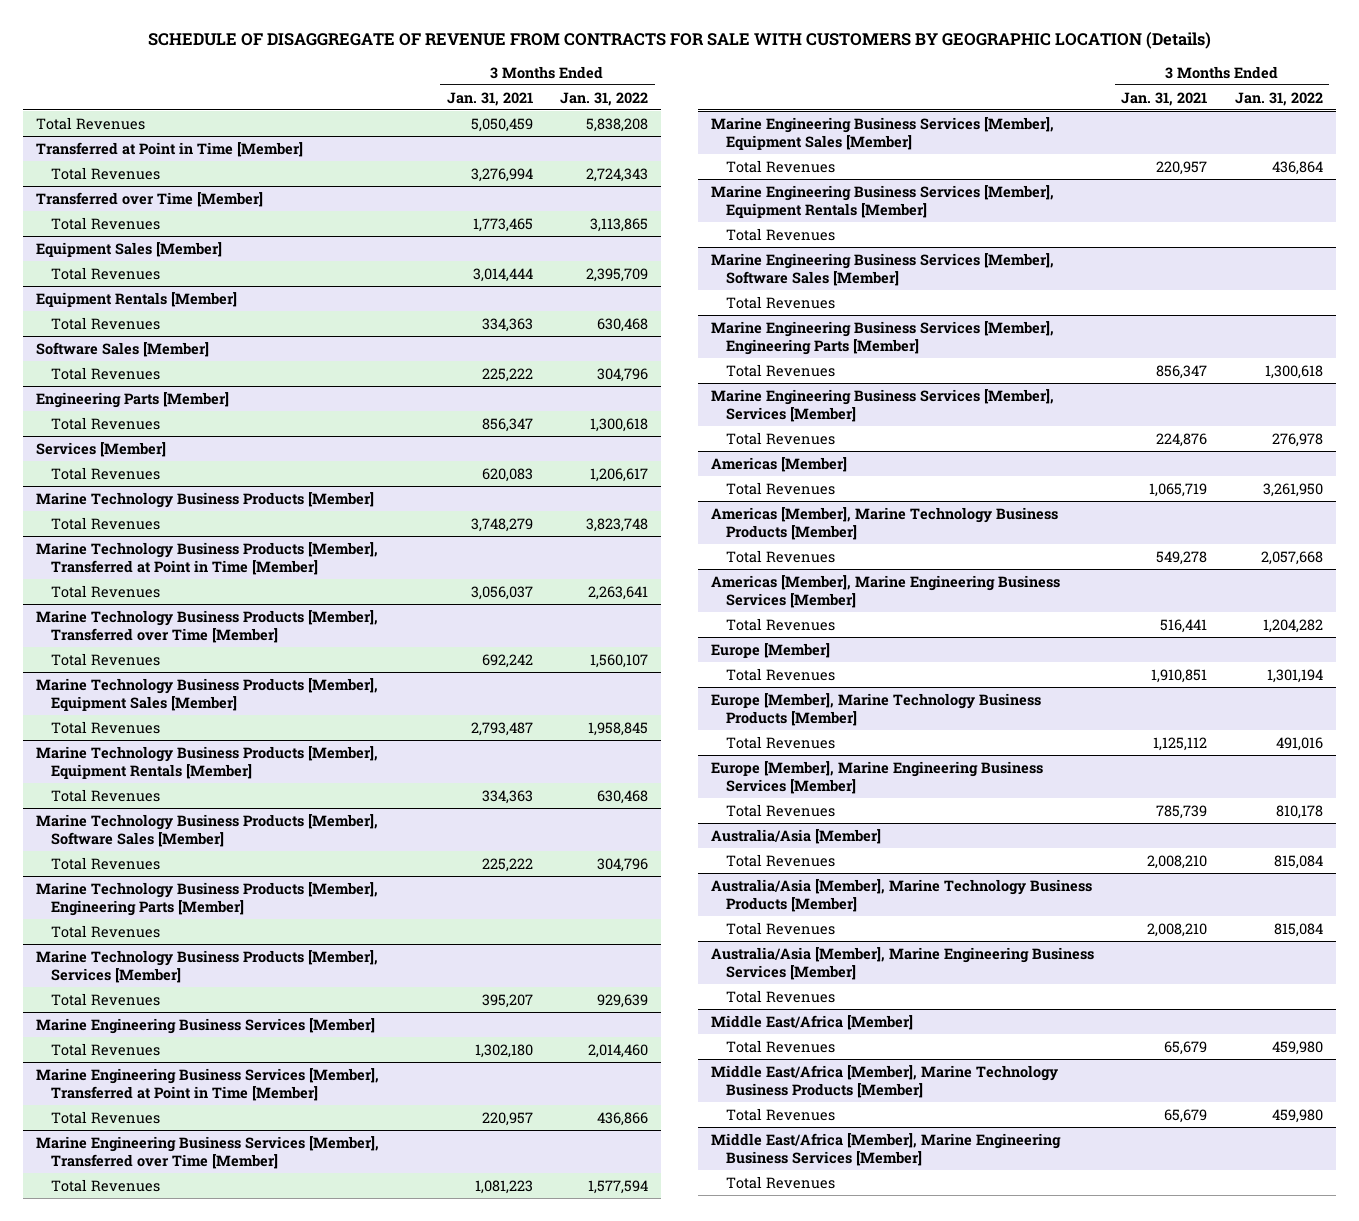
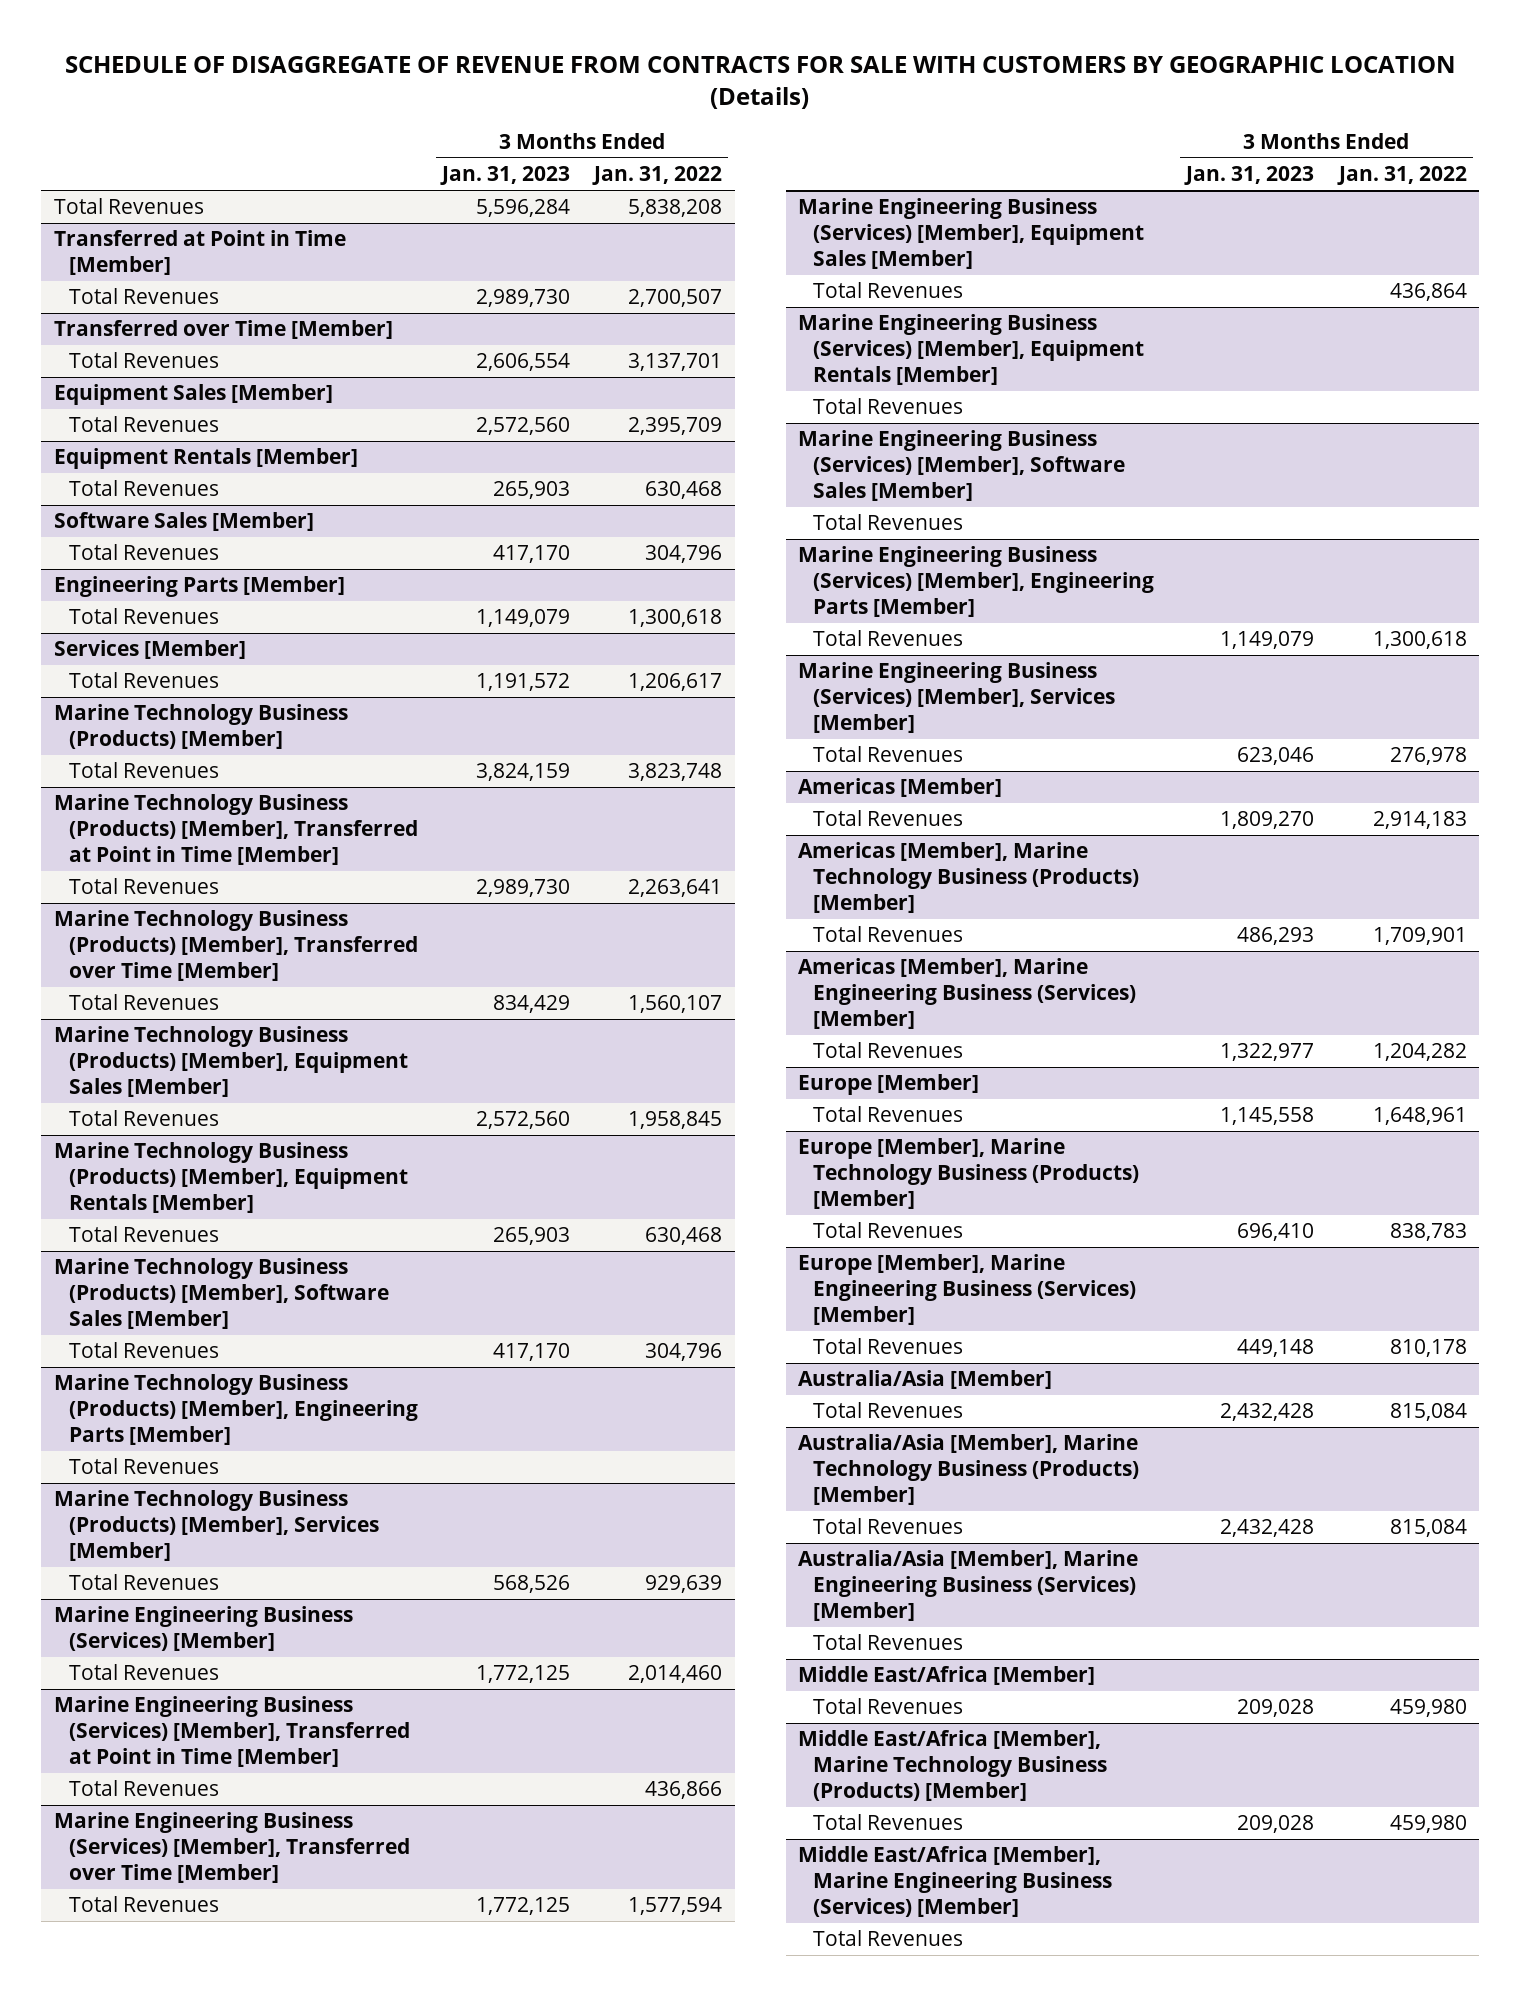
[446,91,533,106] Jan. 31, 2021 -> none
none -> [440,166,571,186] Jan. 31, 2023
[585,167,648,182] 2,724,343 -> [628,289,723,308] 2,700,507
[589,217,648,232] 3,113,865 -> [628,353,723,372] 3,137,701
[36,491,375,508] Marine Technology Business Products [Member] -> [53,704,348,750] Marine Technology Business (Products) [Member]
[36,541,379,575] Marine Technology Business Products [Member], Transferred at Point in Time [Member] -> [53,794,419,865] Marine Technology Business (Products) [Member], Transferred at Point in Time [Member]
[36,609,379,643] Marine Technology Business Products [Member], Transferred over Time [Member] -> [53,910,419,981] Marine Technology Business (Products) [Member], Transferred over Time [Member]
[36,677,379,711] Marine Technology Business Products [Member], Equipment Sales [Member] -> [53,1026,409,1097] Marine Technology Business (Products) [Member], Equipment Sales [Member]
[36,745,379,779] Marine Technology Business Products [Member], Equipment Rentals [Member] -> [53,1142,409,1213] Marine Technology Business (Products) [Member], Equipment Rentals [Member]
[36,813,379,847] Marine Technology Business Products [Member], Software Sales [Member] -> [53,1258,390,1329] Marine Technology Business (Products) [Member], Software Sales [Member]
[36,881,379,916] Marine Technology Business Products [Member], Engineering Parts [Member] -> [53,1374,419,1445] Marine Technology Business (Products) [Member], Engineering Parts [Member]
[36,949,379,983] Marine Technology Business Products [Member], Services [Member] -> [53,1490,380,1561] Marine Technology Business (Products) [Member], Services [Member]
[36,1017,376,1034] Marine Engineering Business Services [Member] -> [53,1606,353,1652] Marine Engineering Business (Services) [Member]
[36,1067,380,1101] Marine Engineering Business Services [Member], Transferred at Point in Time [Member] -> [53,1696,411,1767] Marine Engineering Business (Services) [Member], Transferred at Point in Time [Member]
[36,1135,380,1169] Marine Engineering Business Services [Member], Transferred over Time [Member] -> [53,1812,411,1883] Marine Engineering Business (Services) [Member], Transferred over Time [Member]
[711,116,1055,150] Marine Engineering Business Services [Member], Equipment Sales [Member] -> [797,198,1145,269] Marine Engineering Business (Services) [Member], Equipment Sales [Member]
[711,184,1055,218] Marine Engineering Business Services [Member], Equipment Rentals [Member] -> [797,314,1145,385] Marine Engineering Business (Services) [Member], Equipment Rentals [Member]
[711,252,1055,286] Marine Engineering Business Services [Member], Software Sales [Member] -> [797,430,1126,501] Marine Engineering Business (Services) [Member], Software Sales [Member]
[711,320,1055,355] Marine Engineering Business Services [Member], Engineering Parts [Member] -> [797,546,1155,617] Marine Engineering Business (Services) [Member], Engineering Parts [Member]
[711,388,1055,422] Marine Engineering Business Services [Member], Services [Member] -> [797,662,1116,733] Marine Engineering Business (Services) [Member], Services [Member]
[1262,482,1323,497] 3,261,950 -> [1372,811,1467,830] 2,914,183
[711,506,1059,540] Americas [Member], Marine Technology Business Products [Member] -> [797,842,1140,913] Americas [Member], Marine Technology Business (Products) [Member]
[1260,550,1323,565] 2,057,668 -> [1372,927,1467,946] 1,709,901
[711,574,1061,608] Americas [Member], Marine Engineering Business Services [Member] -> [797,958,1137,1029] Americas [Member], Marine Engineering Business (Services) [Member]
[1266,668,1323,683] 1,301,194 -> [1372,1107,1467,1126] 1,648,961
[711,692,1042,726] Europe [Member], Marine Technology Business Products [Member] -> [797,1138,1140,1209] Europe [Member], Marine Technology Business (Products) [Member]
[1275,736,1323,751] 491,016 -> [1389,1223,1467,1242] 838,783
[711,760,1044,794] Europe [Member], Marine Engineering Business Services [Member] -> [797,1254,1137,1325] Europe [Member], Marine Engineering Business (Services) [Member]
[711,878,1093,912] Australia/Asia [Member], Marine Technology Business Products [Member] -> [797,1434,1140,1505] Australia/Asia [Member], Marine Technology Business (Products) [Member]
[711,946,1095,980] Australia/Asia [Member], Marine Engineering Business Services [Member] -> [797,1550,1138,1621] Australia/Asia [Member], Marine Engineering Business (Services) [Member]
[711,1064,1059,1098] Middle East/Africa [Member], Marine Technology Business Products [Member] -> [797,1730,1108,1801] Middle East/Africa [Member], Marine Technology Business (Products) [Member]
[711,1132,1062,1166] Middle East/Africa [Member], Marine Engineering Business Services [Member] -> [797,1846,1113,1917] Middle East/Africa [Member], Marine Engineering Business (Services) [Member]

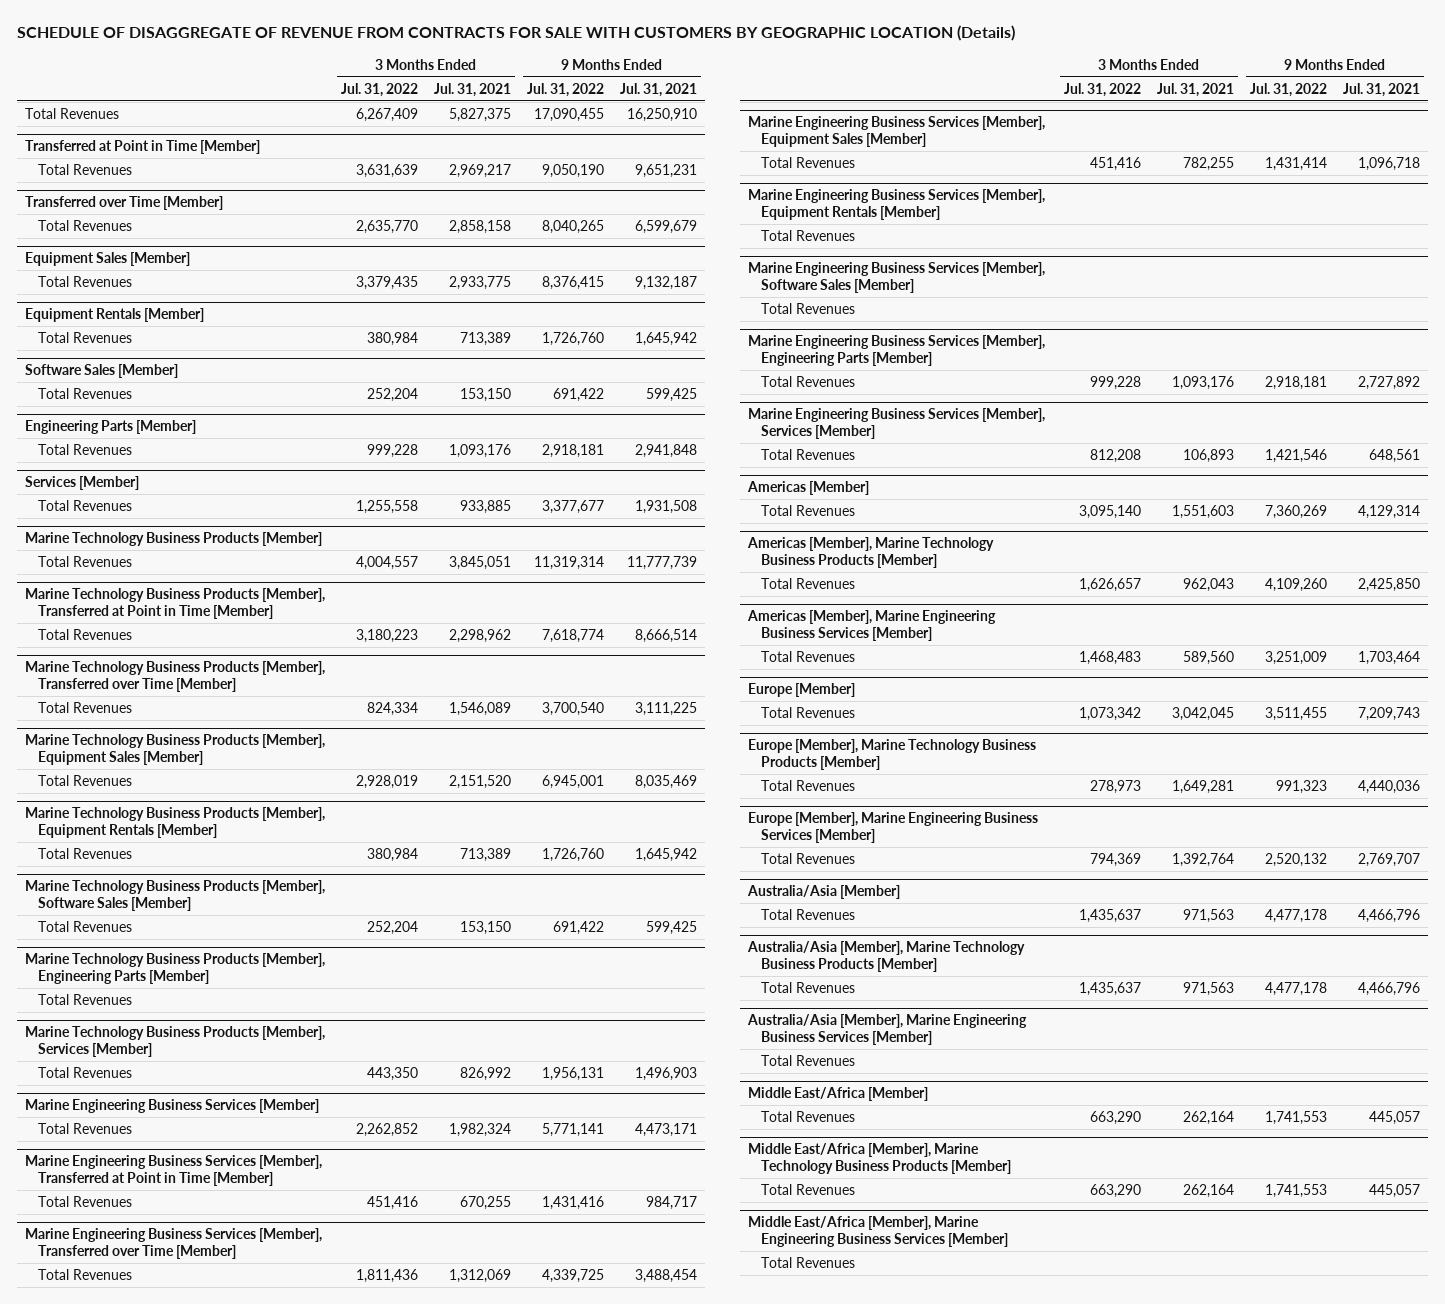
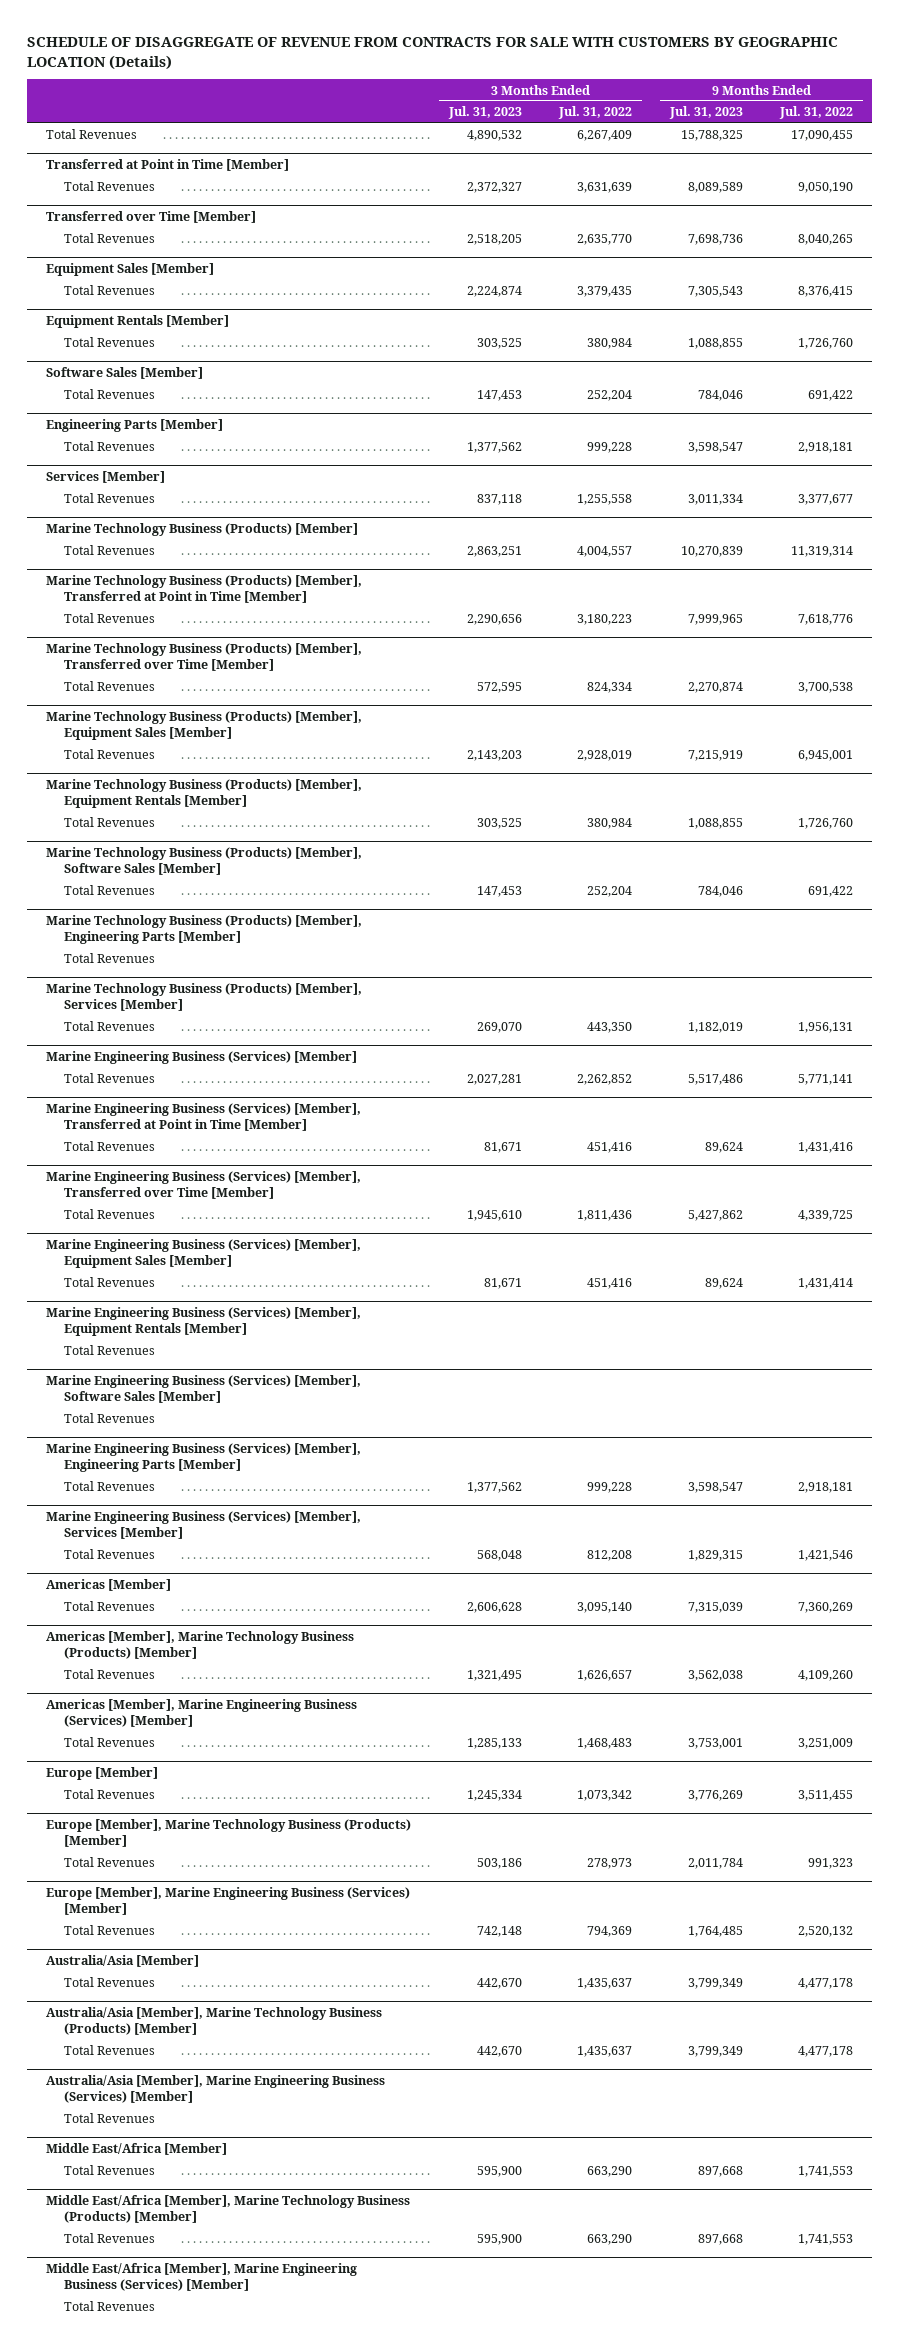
[433,82,511,97] Jul. 31, 2021 -> none
[619,82,697,97] Jul. 31, 2021 -> none
none -> [447,106,522,120] Jul. 31, 2023
none -> [668,106,743,120] Jul. 31, 2023
[24,532,322,547] Marine Technology Business Products [Member] -> [46,523,359,537] Marine Technology Business (Products) [Member]
[24,588,325,619] Marine Technology Business Products [Member], Transferred at Point in Time [Member] -> [46,575,363,604] Marine Technology Business (Products) [Member], Transferred at Point in Time [Member]
[541,629,604,644] 7,618,774 -> [798,614,854,626] 7,618,776
[24,661,325,692] Marine Technology Business Products [Member], Transferred over Time [Member] -> [46,643,363,672] Marine Technology Business (Products) [Member], Transferred over Time [Member]
[541,702,604,717] 3,700,540 -> [798,682,854,694] 3,700,538
[24,734,325,765] Marine Technology Business Products [Member], Equipment Sales [Member] -> [46,711,363,741] Marine Technology Business (Products) [Member], Equipment Sales [Member]
[24,807,325,838] Marine Technology Business Products [Member], Equipment Rentals [Member] -> [46,779,363,809] Marine Technology Business (Products) [Member], Equipment Rentals [Member]
[24,880,325,911] Marine Technology Business Products [Member], Software Sales [Member] -> [46,847,363,876] Marine Technology Business (Products) [Member], Software Sales [Member]
[24,953,325,984] Marine Technology Business Products [Member], Engineering Parts [Member] -> [46,915,363,945] Marine Technology Business (Products) [Member], Engineering Parts [Member]
[24,1026,325,1057] Marine Technology Business Products [Member], Services [Member] -> [46,983,363,1012] Marine Technology Business (Products) [Member], Services [Member]
[24,1099,319,1114] Marine Engineering Business Services [Member] -> [46,1051,358,1065] Marine Engineering Business (Services) [Member]
[24,1155,322,1186] Marine Engineering Business Services [Member], Transferred at Point in Time [Member] -> [46,1103,362,1132] Marine Engineering Business (Services) [Member], Transferred at Point in Time [Member]
[24,1228,322,1259] Marine Engineering Business Services [Member], Transferred over Time [Member] -> [46,1171,362,1200] Marine Engineering Business (Services) [Member], Transferred over Time [Member]
[748,116,1046,147] Marine Engineering Business Services [Member], Equipment Sales [Member] -> [46,1239,362,1269] Marine Engineering Business (Services) [Member], Equipment Sales [Member]
[748,189,1046,220] Marine Engineering Business Services [Member], Equipment Rentals [Member] -> [46,1307,362,1337] Marine Engineering Business (Services) [Member], Equipment Rentals [Member]
[748,262,1046,293] Marine Engineering Business Services [Member], Software Sales [Member] -> [46,1375,362,1404] Marine Engineering Business (Services) [Member], Software Sales [Member]
[748,335,1046,366] Marine Engineering Business Services [Member], Engineering Parts [Member] -> [46,1443,362,1473] Marine Engineering Business (Services) [Member], Engineering Parts [Member]
[748,408,1046,439] Marine Engineering Business Services [Member], Services [Member] -> [46,1511,362,1540] Marine Engineering Business (Services) [Member], Services [Member]
[747,537,995,568] Americas [Member], Marine Technology Business Products [Member] -> [46,1631,355,1660] Americas [Member], Marine Technology Business (Products) [Member]
[747,610,997,641] Americas [Member], Marine Engineering Business Services [Member] -> [46,1699,358,1728] Americas [Member], Marine Engineering Business (Services) [Member]
[748,739,1037,770] Europe [Member], Marine Technology Business Products [Member] -> [46,1819,412,1848] Europe [Member], Marine Technology Business (Products) [Member]
[748,812,1039,843] Europe [Member], Marine Engineering Business Services [Member] -> [46,1887,411,1916] Europe [Member], Marine Engineering Business (Services) [Member]
[747,941,1026,972] Australia/Asia [Member], Marine Technology Business Products [Member] -> [46,2007,383,2036] Australia/Asia [Member], Marine Technology Business (Products) [Member]
[747,1014,1028,1045] Australia/Asia [Member], Marine Engineering Business Services [Member] -> [46,2075,386,2104] Australia/Asia [Member], Marine Engineering Business (Services) [Member]
[748,1143,1012,1174] Middle East/Africa [Member], Marine Technology Business Products [Member] -> [46,2195,411,2224] Middle East/Africa [Member], Marine Technology Business (Products) [Member]
[748,1216,1009,1247] Middle East/Africa [Member], Marine Engineering Business Services [Member] -> [46,2263,358,2292] Middle East/Africa [Member], Marine Engineering Business (Services) [Member]

